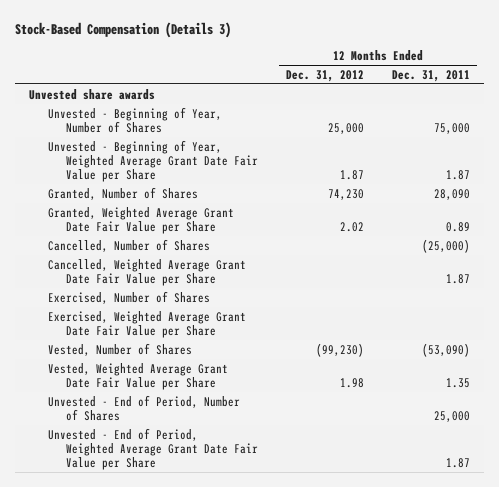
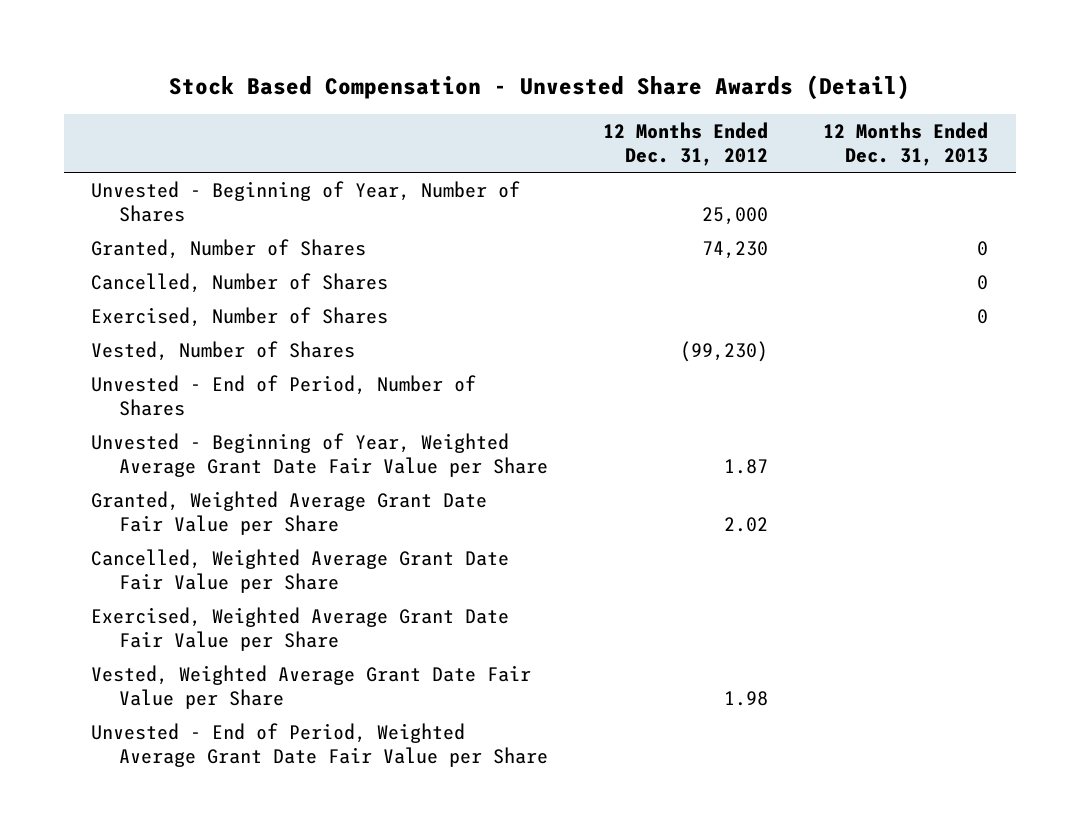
[15,22,232,39] Stock-Based Compensation (Details 3) -> [168,75,910,101] Stock Based Compensation - Unvested Share Awards (Detail)
[392,69,471,82] Dec. 31, 2011 -> none
none -> [822,121,988,167] 12 Months Ended Dec. 31, 2013
[28,88,155,100] Unvested share awards -> none
[47,139,259,183] Unvested - Beginning of Year, Weighted Average Grant Date Fair Value per Share -> [91,432,548,478] Unvested - Beginning of Year, Weighted Average Grant Date Fair Value per Share
[47,206,234,234] Granted, Weighted Average Grant Date Fair Value per Share -> [91,490,488,536] Granted, Weighted Average Grant Date Fair Value per Share
[47,258,246,286] Cancelled, Weighted Average Grant Date Fair Value per Share -> [91,548,510,594] Cancelled, Weighted Average Grant Date Fair Value per Share
[47,310,246,338] Exercised, Weighted Average Grant Date Fair Value per Share -> [91,606,510,652] Exercised, Weighted Average Grant Date Fair Value per Share
[47,362,228,390] Vested, Weighted Average Grant Date Fair Value per Share -> [91,664,532,710] Vested, Weighted Average Grant Date Fair Value per Share

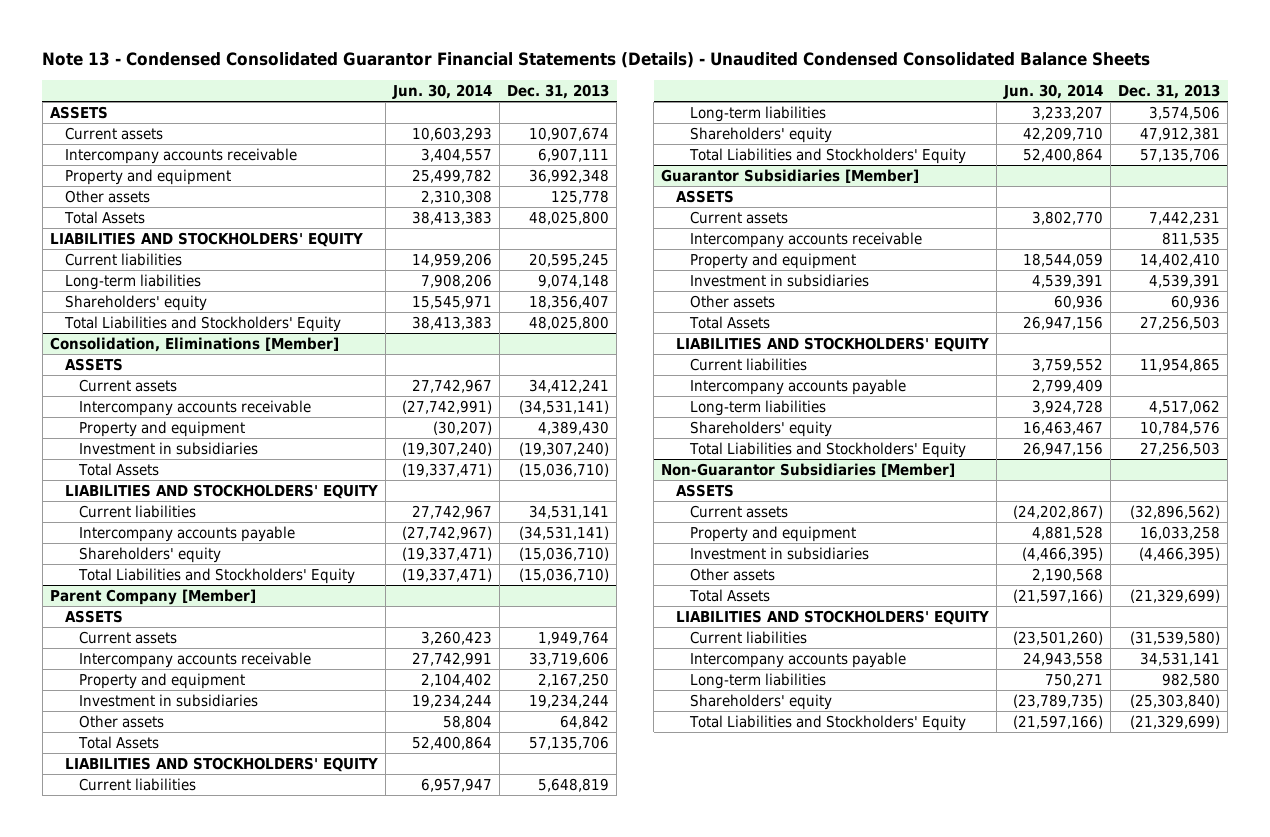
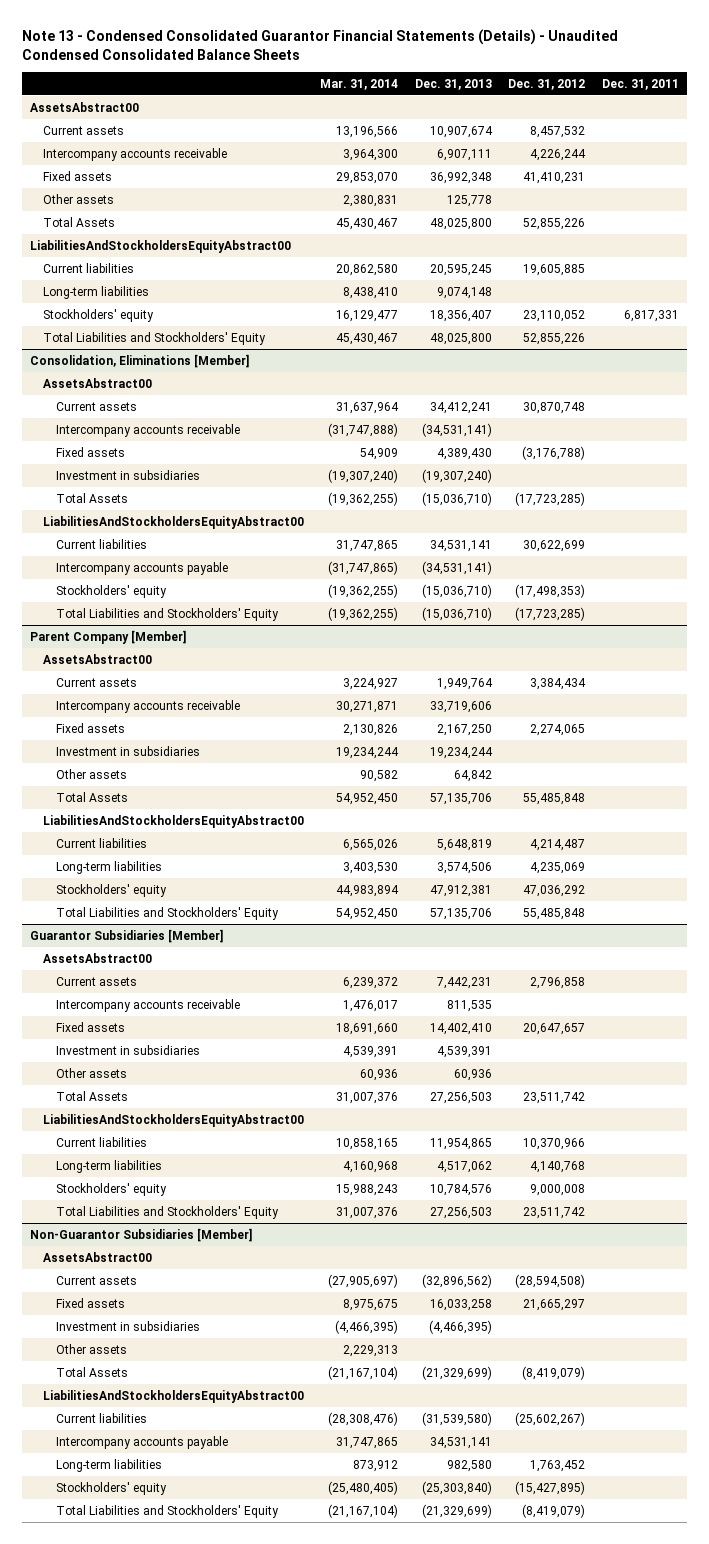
[391,83,492,99] Jun. 30, 2014 -> none
none -> [320,78,399,90] Mar. 31, 2014
none -> [508,78,586,90] Dec. 31, 2012
none -> [601,78,679,90] Dec. 31, 2011
[50,106,109,120] ASSETS -> none
none -> [29,101,139,112] AssetsAbstract00
[64,169,231,186] Property and equipment -> [42,170,112,181] Fixed assets
[50,232,364,248] LIABILITIES AND STOCKHOLDERS' EQUITY -> none
none -> [29,239,291,253] LiabilitiesAndStockholdersEquityAbstract00
[64,295,207,312] Shareholders' equity -> [42,308,154,322] Stockholders' equity
[64,358,123,372] ASSETS -> none
none -> [42,377,152,388] AssetsAbstract00
[79,421,246,438] Property and equipment -> [55,446,125,457] Fixed assets
[64,484,378,500] LIABILITIES AND STOCKHOLDERS' EQUITY -> none
none -> [42,515,304,529] LiabilitiesAndStockholdersEquityAbstract00
[79,547,222,564] Shareholders' equity -> [55,584,167,598] Stockholders' equity
[64,610,123,624] ASSETS -> none
none -> [42,653,152,664] AssetsAbstract00
[79,673,246,690] Property and equipment -> [55,722,125,733] Fixed assets
[64,757,378,773] LIABILITIES AND STOCKHOLDERS' EQUITY -> none
none -> [42,814,304,828] LiabilitiesAndStockholdersEquityAbstract00
[690,127,833,144] Shareholders' equity -> [55,883,167,897] Stockholders' equity
[675,190,734,204] ASSETS -> none
none -> [42,952,152,963] AssetsAbstract00
[690,253,857,270] Property and equipment -> [55,1021,125,1032] Fixed assets
[675,337,989,353] LIABILITIES AND STOCKHOLDERS' EQUITY -> none
none -> [42,1113,304,1127] LiabilitiesAndStockholdersEquityAbstract00
[690,379,907,396] Intercompany accounts payable -> none
[690,421,833,438] Shareholders' equity -> [55,1182,167,1196] Stockholders' equity
[675,484,734,498] ASSETS -> none
none -> [42,1251,152,1262] AssetsAbstract00
[690,526,857,543] Property and equipment -> [55,1297,125,1308] Fixed assets
[675,610,989,626] LIABILITIES AND STOCKHOLDERS' EQUITY -> none
none -> [42,1389,304,1403] LiabilitiesAndStockholdersEquityAbstract00
[690,694,833,711] Shareholders' equity -> [55,1481,167,1495] Stockholders' equity

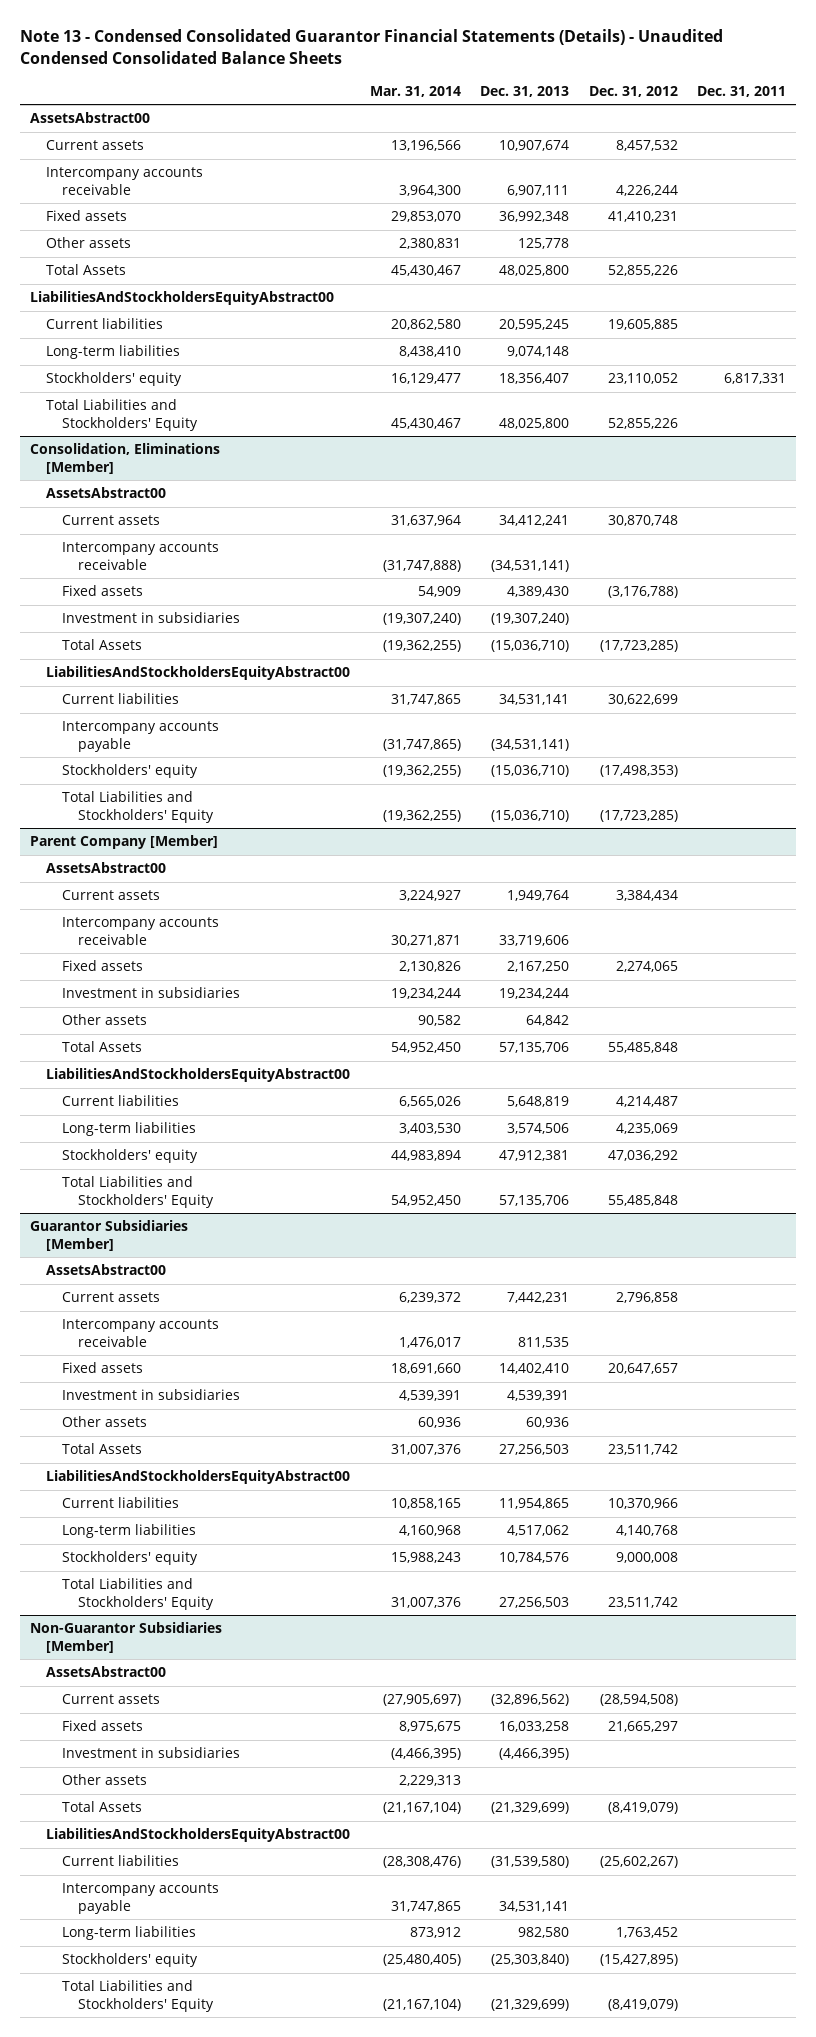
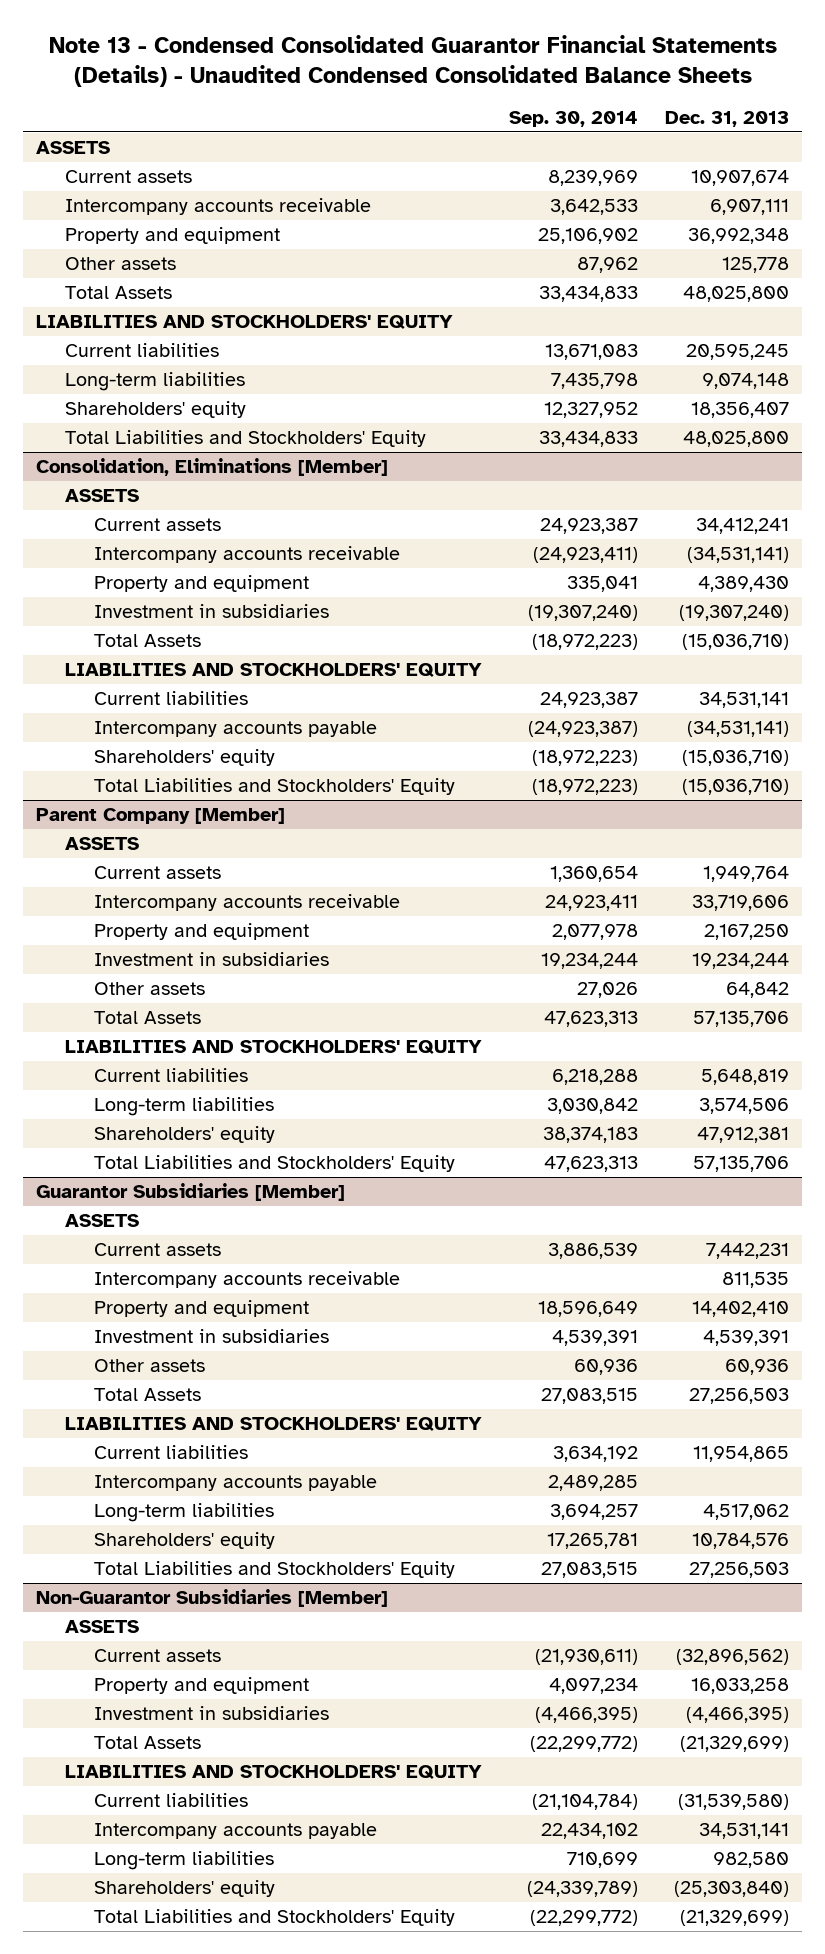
[369,85,461,97] Mar. 31, 2014 -> none
[588,85,678,97] Dec. 31, 2012 -> none
[697,85,787,97] Dec. 31, 2011 -> none
none -> [509,110,639,127] Sep. 30, 2014
[30,112,151,124] AssetsAbstract00 -> none
none -> [36,141,111,155] ASSETS
[46,210,128,222] Fixed assets -> [65,227,281,245] Property and equipment
[30,291,335,306] LiabilitiesAndStockholdersEquityAbstract00 -> none
none -> [36,315,454,330] LIABILITIES AND STOCKHOLDERS' EQUITY
[46,372,183,387] Stockholders' equity -> [65,401,247,419] Shareholders' equity
[46,487,167,499] AssetsAbstract00 -> none
none -> [65,489,140,503] ASSETS
[62,585,144,597] Fixed assets -> [93,575,309,593] Property and equipment
[46,666,351,681] LiabilitiesAndStockholdersEquityAbstract00 -> none
none -> [65,663,483,678] LIABILITIES AND STOCKHOLDERS' EQUITY
[62,764,199,779] Stockholders' equity -> [93,749,275,767] Shareholders' equity
[46,862,167,874] AssetsAbstract00 -> none
none -> [65,837,140,851] ASSETS
[62,960,144,972] Fixed assets -> [93,923,309,941] Property and equipment
[46,1068,351,1083] LiabilitiesAndStockholdersEquityAbstract00 -> none
none -> [65,1040,483,1055] LIABILITIES AND STOCKHOLDERS' EQUITY
[62,1149,199,1164] Stockholders' equity -> [93,1126,275,1144] Shareholders' equity
[46,1264,167,1276] AssetsAbstract00 -> none
none -> [65,1214,140,1228] ASSETS
[62,1362,144,1374] Fixed assets -> [93,1300,309,1318] Property and equipment
[46,1470,351,1485] LiabilitiesAndStockholdersEquityAbstract00 -> none
none -> [65,1417,483,1432] LIABILITIES AND STOCKHOLDERS' EQUITY
none -> [93,1475,377,1492] Intercompany accounts payable
[62,1551,199,1566] Stockholders' equity -> [93,1532,275,1550] Shareholders' equity
[46,1666,167,1678] AssetsAbstract00 -> none
none -> [65,1620,140,1634] ASSETS
[62,1720,144,1732] Fixed assets -> [93,1677,309,1695] Property and equipment
[62,1774,148,1786] Other assets -> none
[46,1828,351,1843] LiabilitiesAndStockholdersEquityAbstract00 -> none
none -> [65,1765,483,1780] LIABILITIES AND STOCKHOLDERS' EQUITY
[62,1953,199,1968] Stockholders' equity -> [93,1880,275,1898] Shareholders' equity

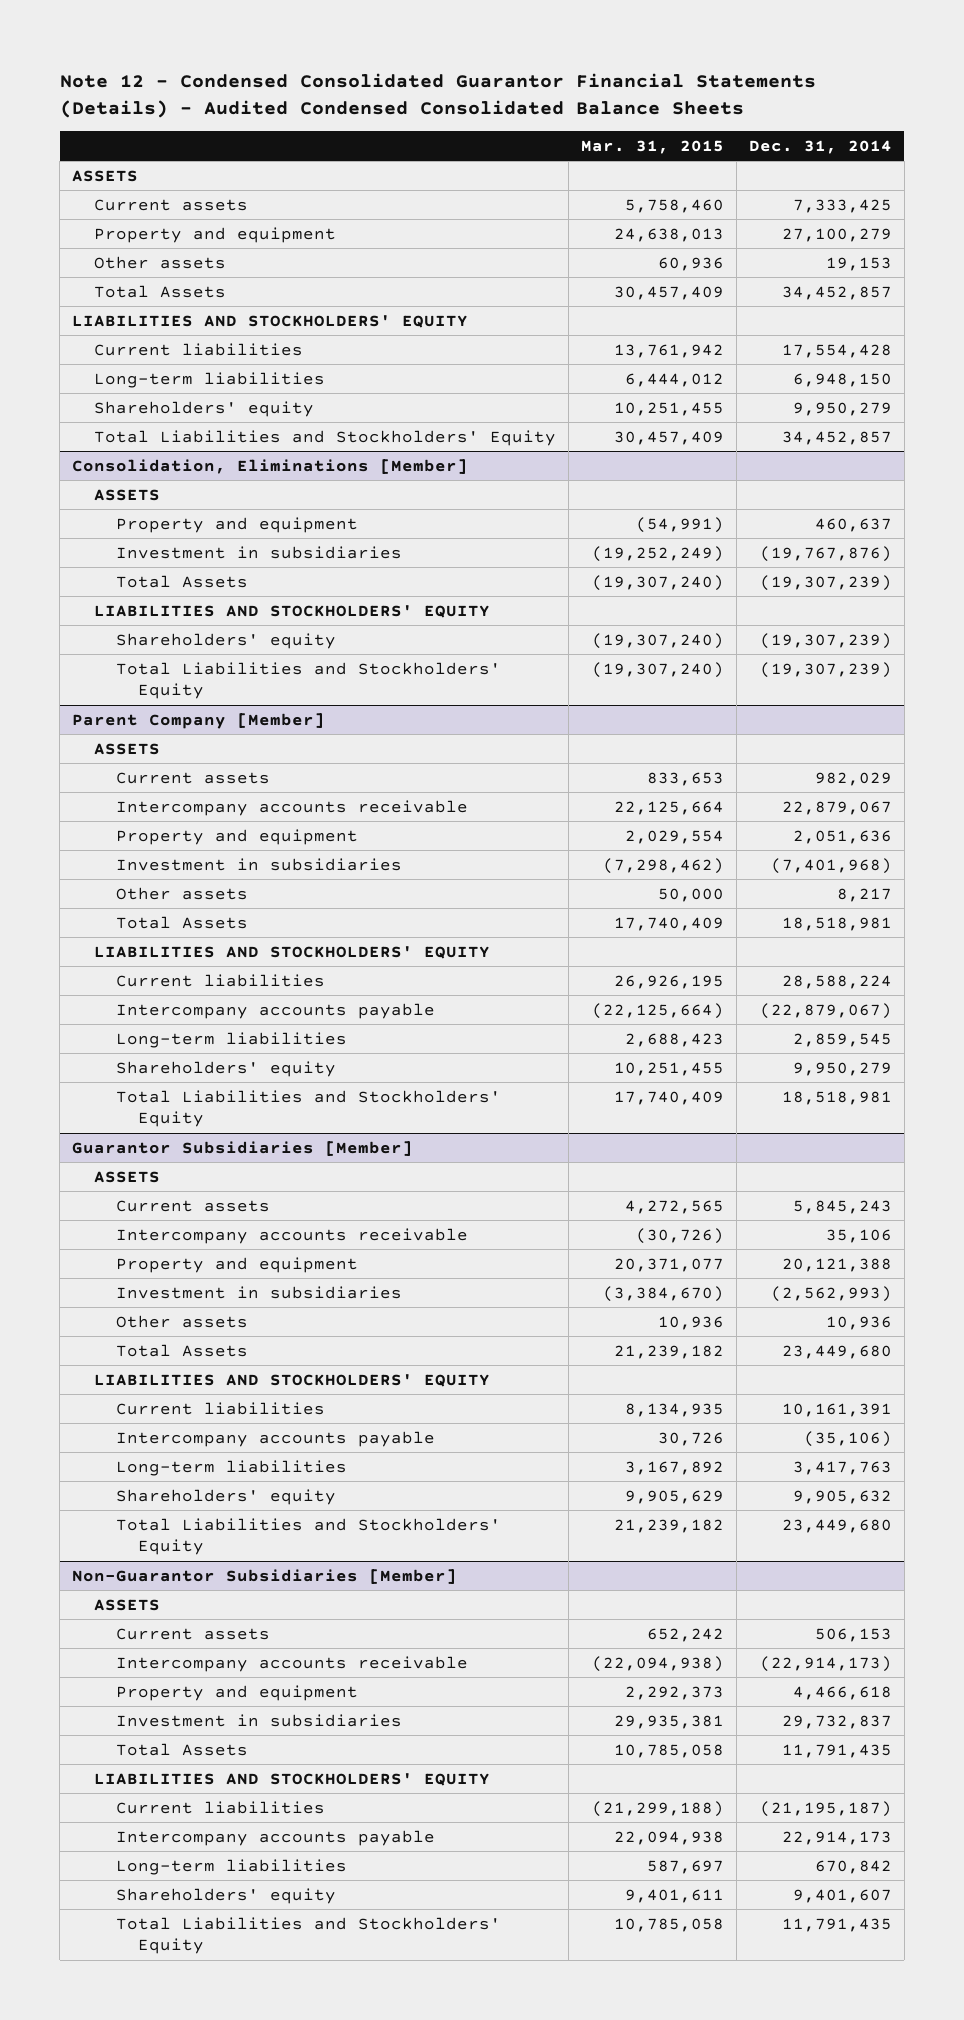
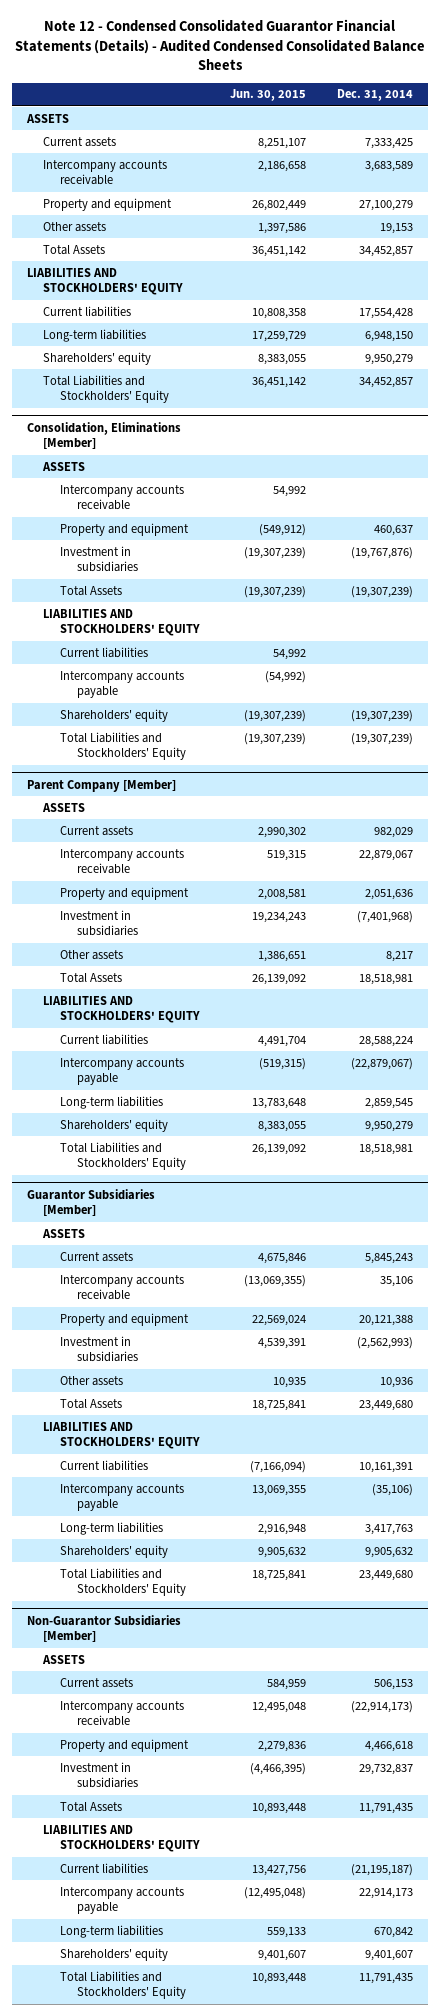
[581,140,725,155] Mar. 31, 2015 -> none
none -> [230,89,307,102] Jun. 30, 2015
none -> [43,159,168,186] Intercompany accounts receivable
none -> [59,484,184,511] Intercompany accounts receivable
none -> [59,646,148,658] Current liabilities
none -> [59,670,184,699] Intercompany accounts payable

